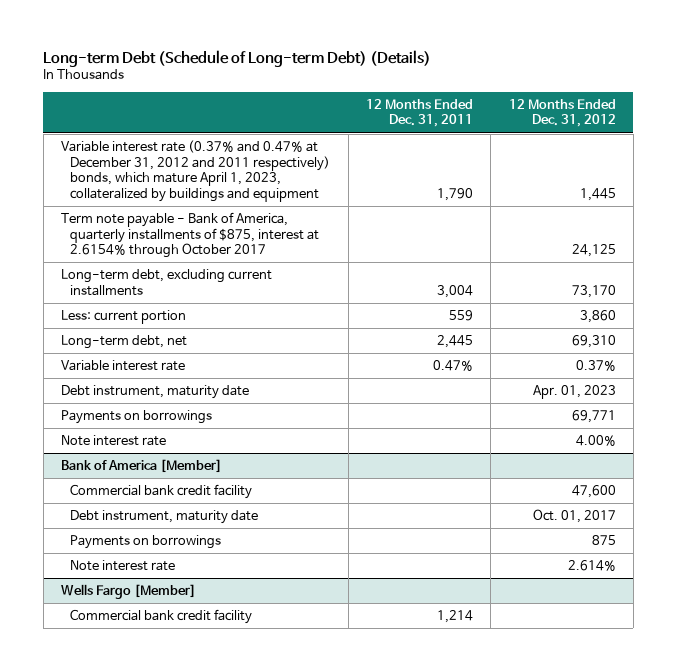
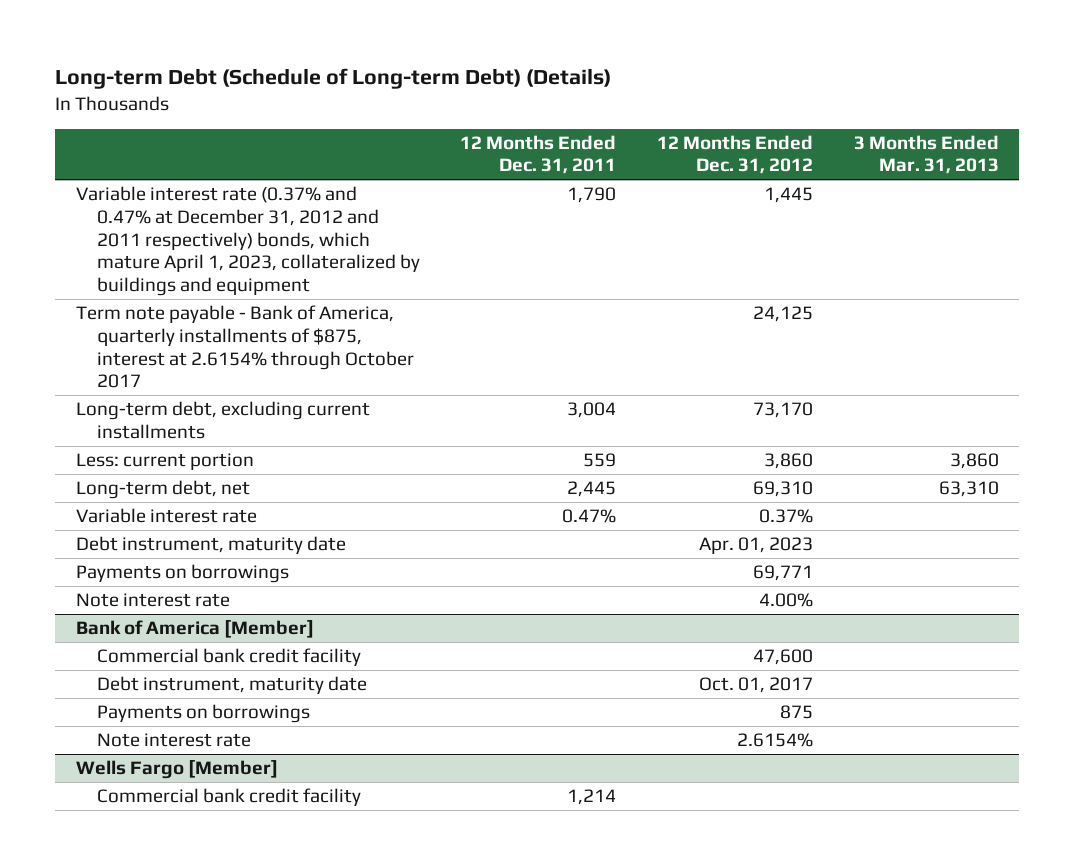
none -> [854,134,1000,175] 3 Months Ended Mar. 31, 2013
[567,560,616,572] 2.614% -> [737,733,814,748] 2.6154%

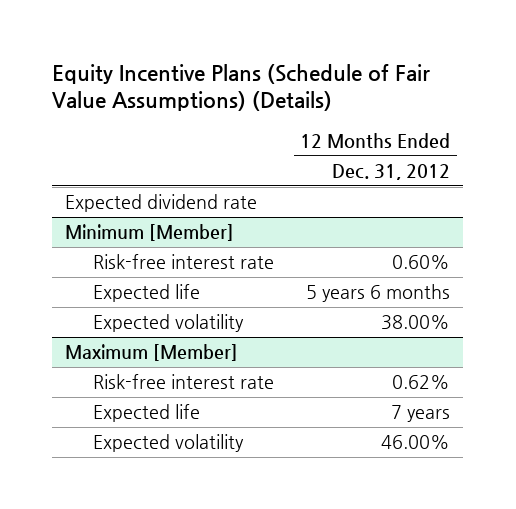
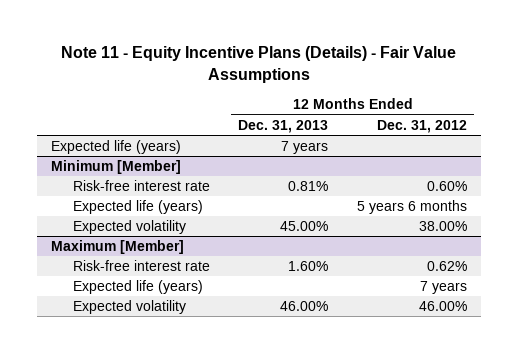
[52,63,431,112] Equity Incentive Plans (Schedule of Fair Value Assumptions) (Details) -> [60,46,456,84] Note 11 - Equity Incentive Plans (Details) - Fair Value Assumptions
none -> [238,119,329,133] Dec. 31, 2013
[65,194,258,213] Expected dividend rate -> none
none -> [50,140,181,155] Expected life (years)
[93,284,201,303] Expected life -> [72,200,203,215] Expected life (years)
[93,404,201,423] Expected life -> [72,280,203,295] Expected life (years)

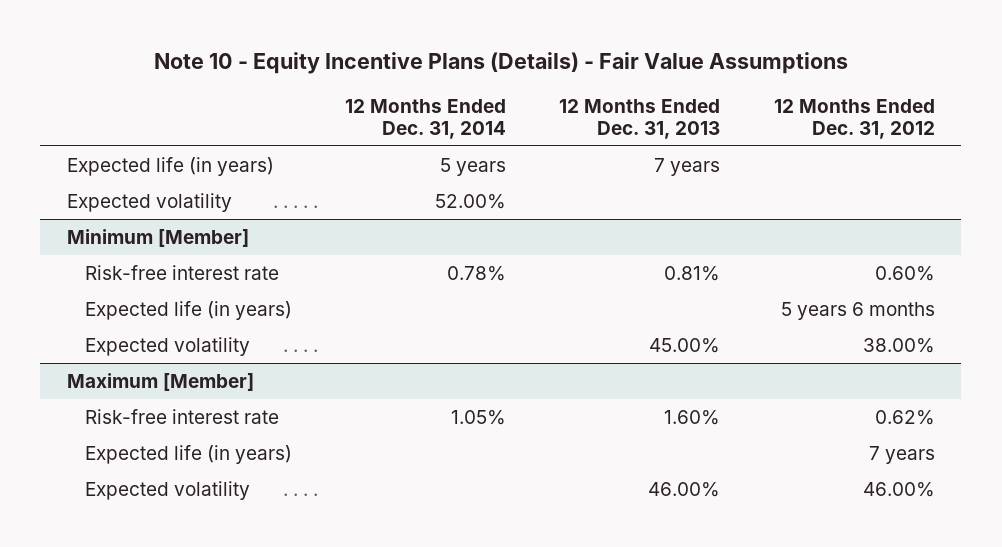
[60,46,456,84] Note 11 - Equity Incentive Plans (Details) - Fair Value Assumptions -> [153,52,848,75] Note 10 - Equity Incentive Plans (Details) - Fair Value Assumptions
none -> [345,98,507,139] 12 Months Ended Dec. 31, 2014
[50,140,181,155] Expected life (years) -> [66,156,274,176] Expected life (in years)
none -> [66,192,232,212] Expected volatility
[72,200,203,215] Expected life (years) -> [84,300,292,320] Expected life (in years)
[72,280,203,295] Expected life (years) -> [84,444,292,464] Expected life (in years)

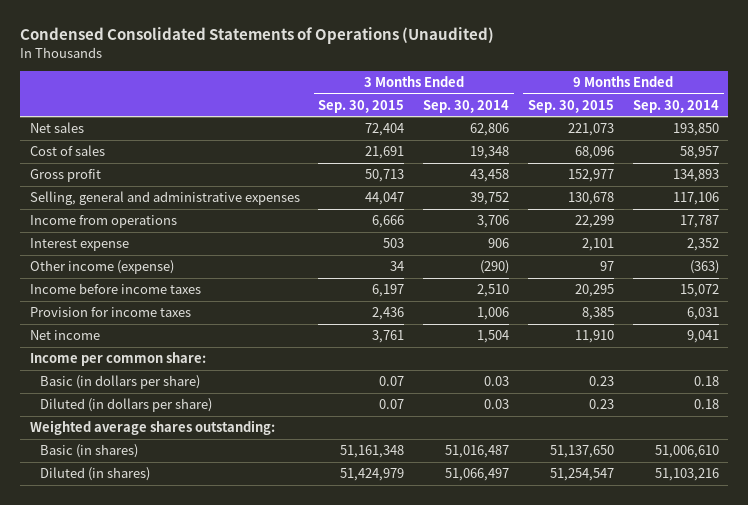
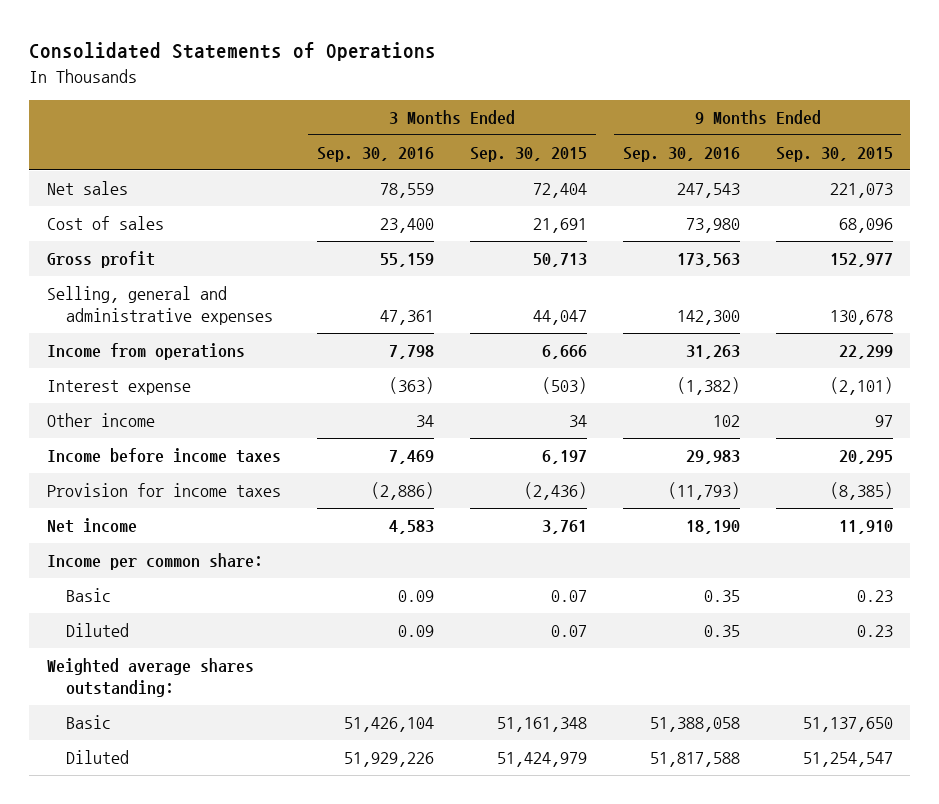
[20,27,495,45] Condensed Consolidated Statements of Operations (Unaudited) -> [28,42,436,62] Consolidated Statements of Operations
[423,99,510,113] Sep. 30, 2014 -> none
[632,99,719,113] Sep. 30, 2014 -> none
none -> [316,147,434,163] Sep. 30, 2016
none -> [622,147,740,163] Sep. 30, 2016
[383,238,405,249] 503 -> [541,377,587,395] (503)
[582,238,615,252] 2,101 -> [829,377,893,396] (2,101)
[29,260,174,275] Other income (expense) -> [46,413,155,428] Other income
[372,307,405,321] 2,436 -> [523,482,587,501] (2,436)
[582,307,615,321] 8,385 -> [829,482,893,501] (8,385)
[39,375,200,390] Basic (in dollars per share) -> [66,588,112,603] Basic
[39,398,212,413] Diluted (in dollars per share) -> [66,623,130,638] Diluted
[39,444,138,459] Basic (in shares) -> [66,715,112,730] Basic
[39,467,150,482] Diluted (in shares) -> [66,750,130,765] Diluted

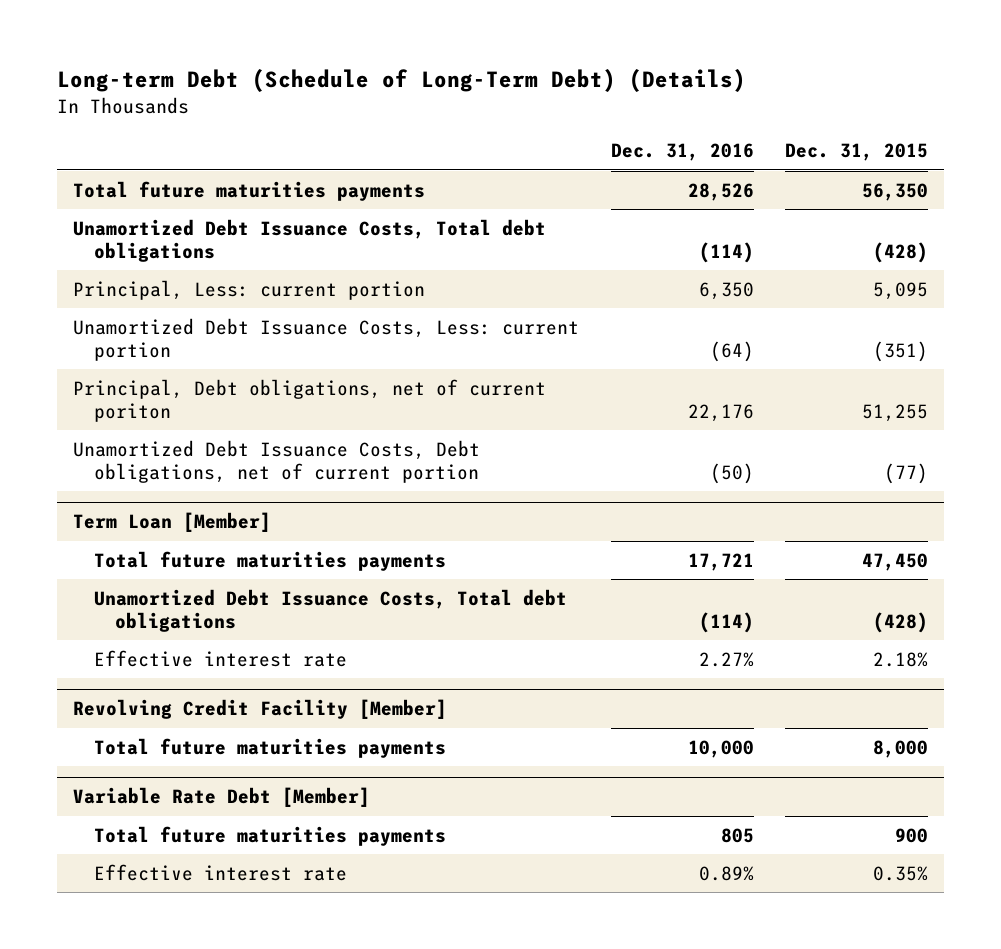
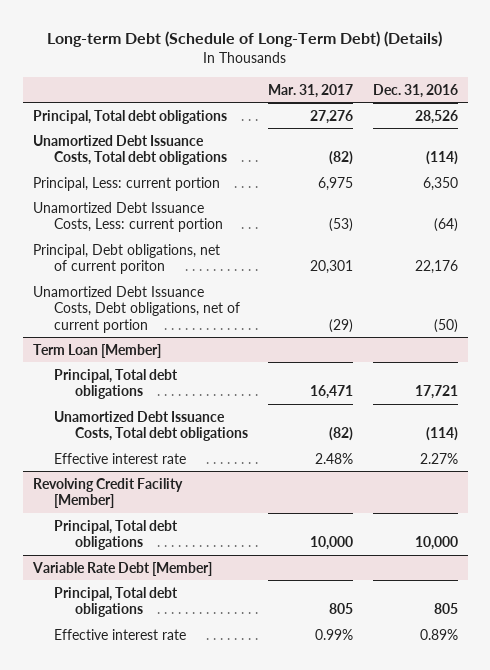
[785,143,929,162] Dec. 31, 2015 -> none
none -> [267,83,353,98] Mar. 31, 2017
[73,180,426,201] Total future maturities payments -> [32,109,227,124] Principal, Total debt obligations
[94,550,447,571] Total future maturities payments -> [53,368,178,400] Principal, Total debt obligations
[94,737,447,758] Total future maturities payments -> [53,519,178,551] Principal, Total debt obligations
[94,825,447,846] Total future maturities payments -> [53,586,178,618] Principal, Total debt obligations

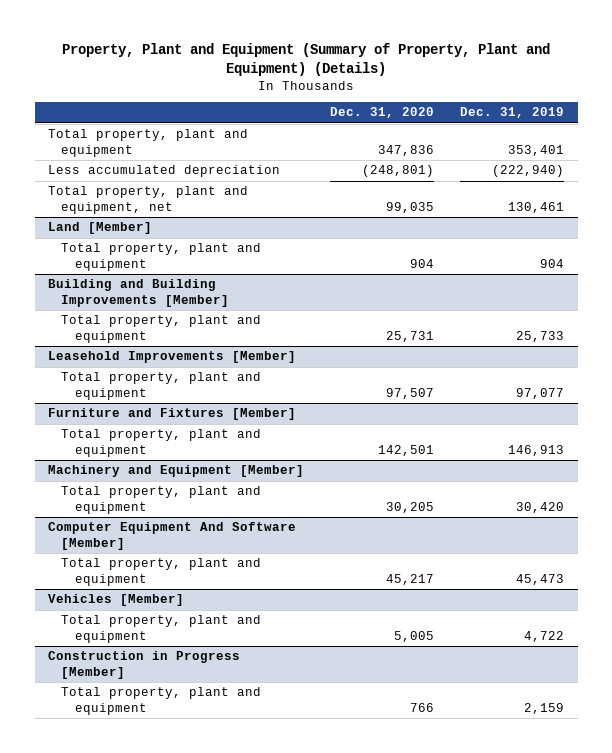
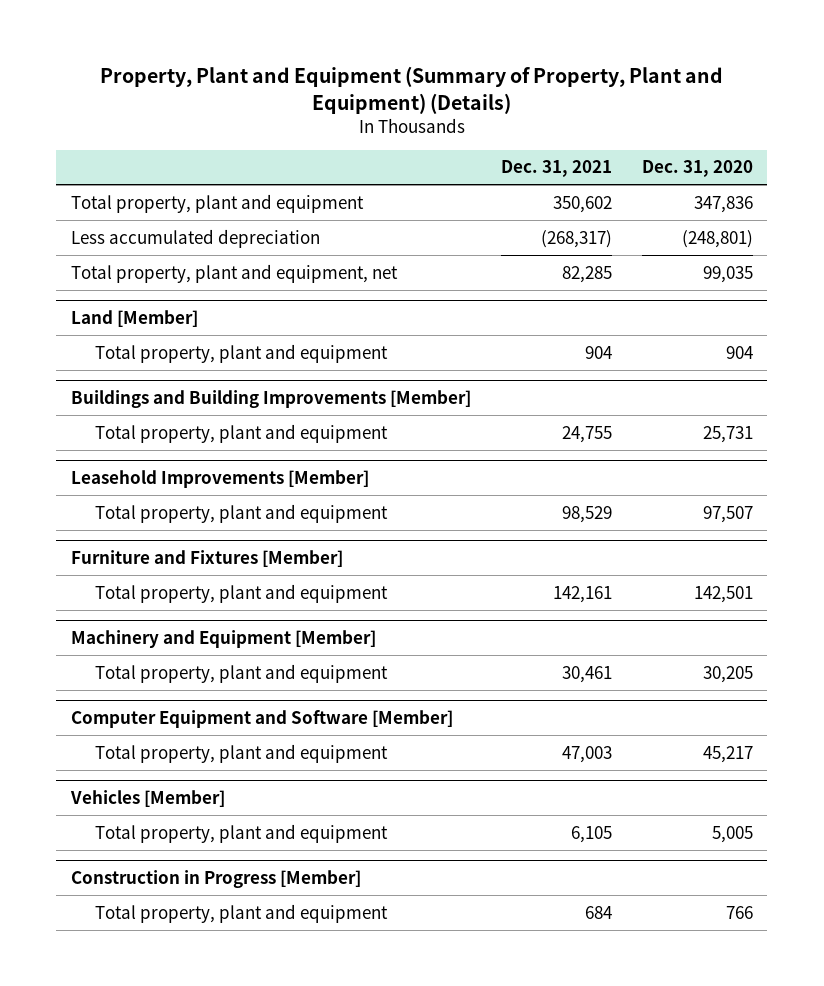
[460,107,565,119] Dec. 31, 2019 -> none
none -> [500,160,612,178] Dec. 31, 2021
[47,279,230,308] Building and Building Improvements [Member] -> [71,390,472,409] Buildings and Building Improvements [Member]
[47,522,296,551] Computer Equipment And Software [Member] -> [71,710,454,729] Computer Equipment and Software [Member]

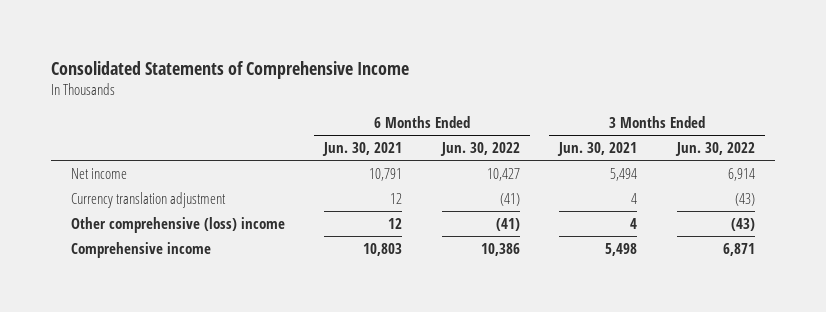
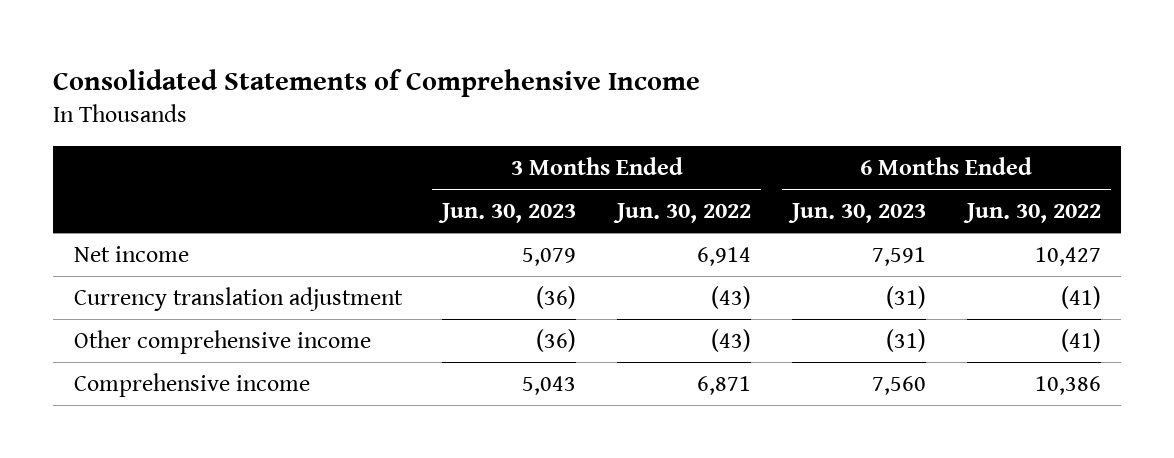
[322,142,403,157] Jun. 30, 2021 -> none
[557,142,638,157] Jun. 30, 2021 -> none
none -> [438,202,577,223] Jun. 30, 2023
none -> [787,202,926,223] Jun. 30, 2023
[70,216,285,233] Other comprehensive (loss) income -> [73,329,371,354] Other comprehensive income

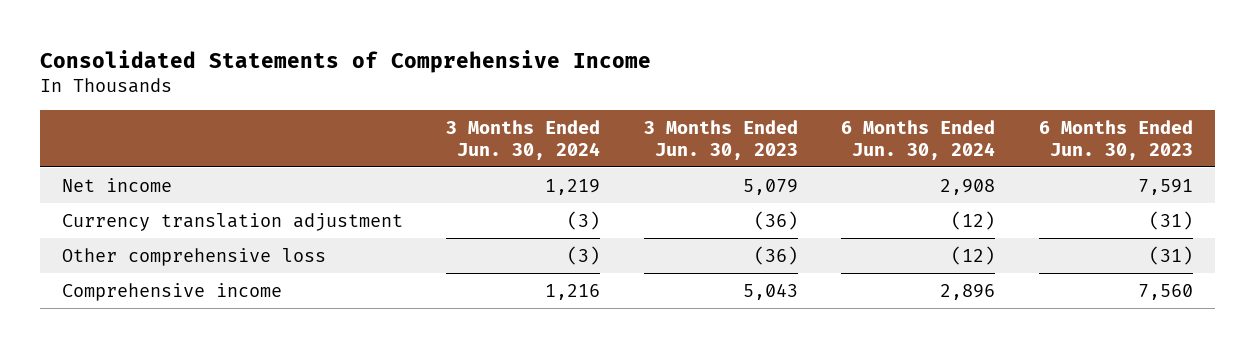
[613,202,752,223] Jun. 30, 2022 -> none
[962,202,1101,223] Jun. 30, 2022 -> none
none -> [446,120,601,160] 3 Months Ended Jun. 30, 2024
none -> [841,120,996,160] 6 Months Ended Jun. 30, 2024
[73,329,371,354] Other comprehensive income -> [61,247,326,266] Other comprehensive loss

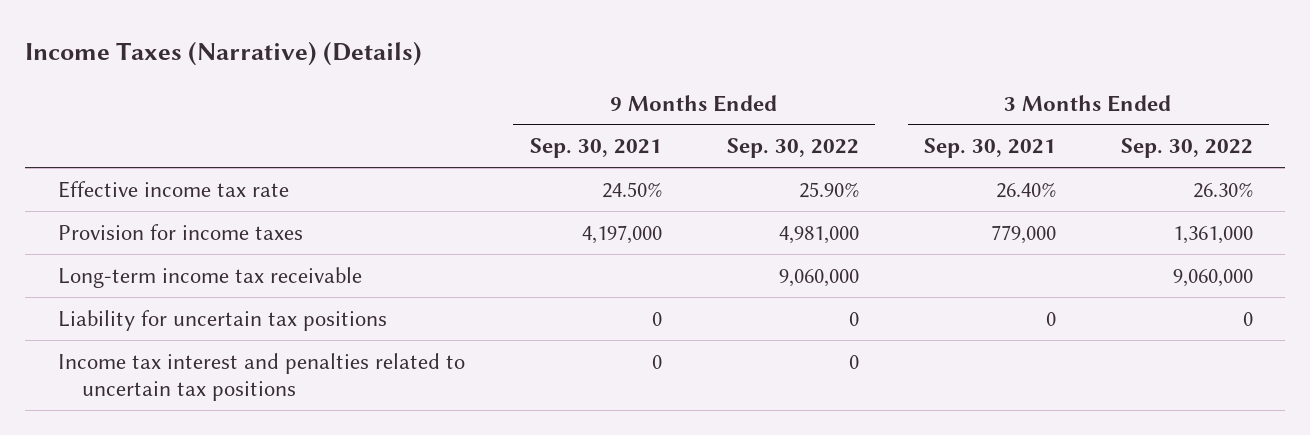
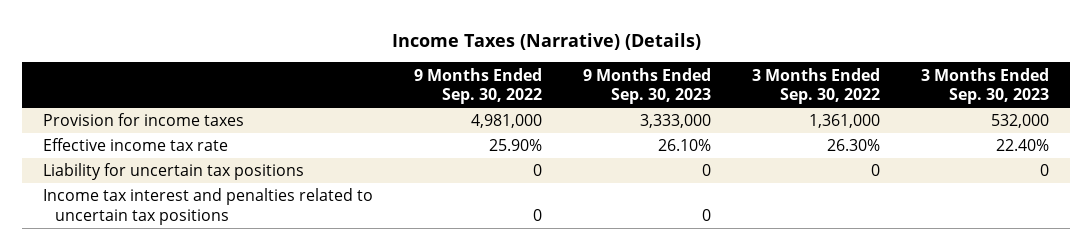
[529,138,662,159] Sep. 30, 2021 -> none
[923,138,1056,159] Sep. 30, 2021 -> none
none -> [582,67,711,105] 9 Months Ended Sep. 30, 2023
none -> [921,67,1050,105] 3 Months Ended Sep. 30, 2023
[57,266,362,288] Long-term income tax receivable -> none
[57,180,289,198] Effective income tax rate -> [42,138,228,152] Effective income tax rate

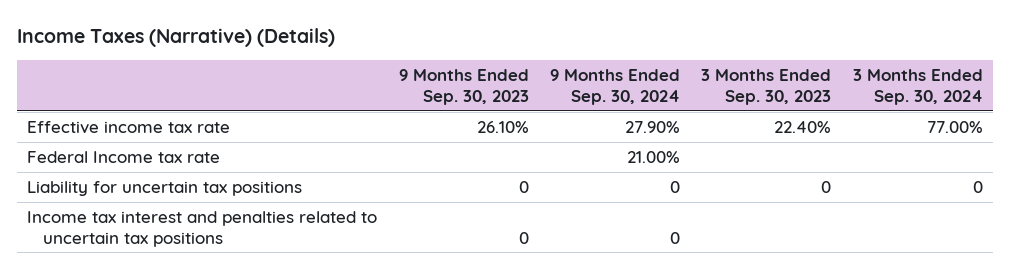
[413,67,542,105] 9 Months Ended Sep. 30, 2022 -> none
[752,67,881,105] 3 Months Ended Sep. 30, 2022 -> none
none -> [549,69,680,105] 9 Months Ended Sep. 30, 2024
none -> [852,69,983,105] 3 Months Ended Sep. 30, 2024
[42,113,244,127] Provision for income taxes -> none
none -> [27,150,221,163] Federal Income tax rate

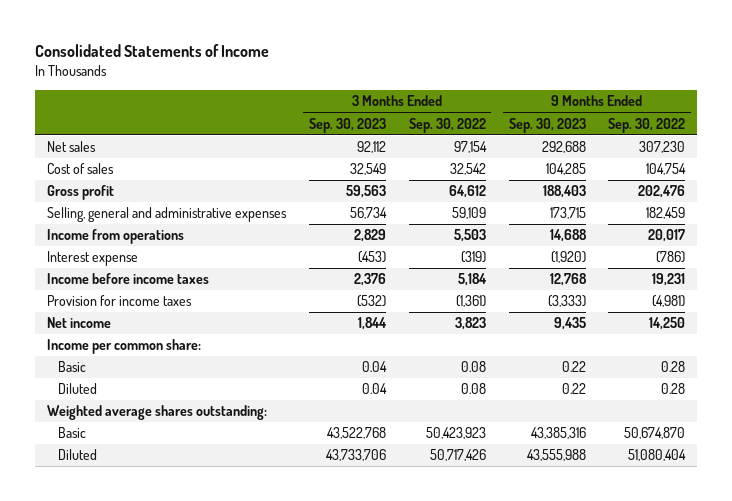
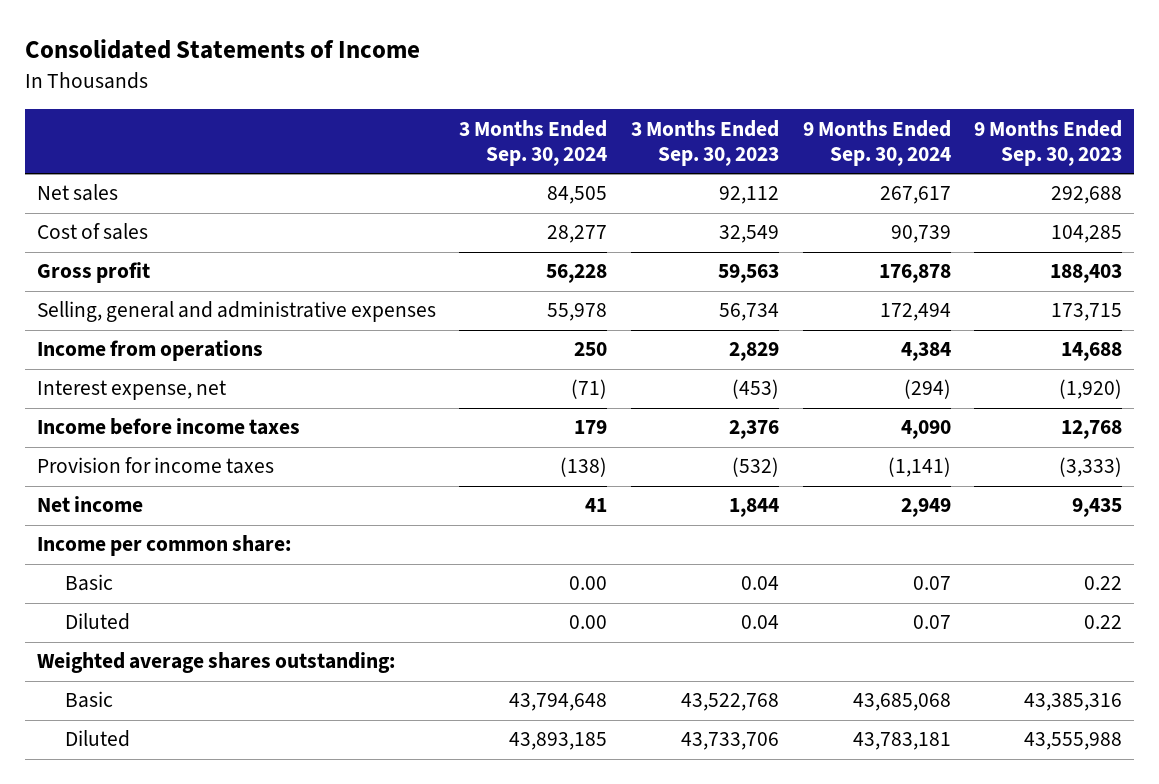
[408,117,486,133] Sep. 30, 2022 -> none
[608,117,686,133] Sep. 30, 2022 -> none
none -> [459,119,608,167] 3 Months Ended Sep. 30, 2024
none -> [802,119,951,167] 9 Months Ended Sep. 30, 2024
[46,251,138,267] Interest expense -> [36,380,226,401] Interest expense, net

